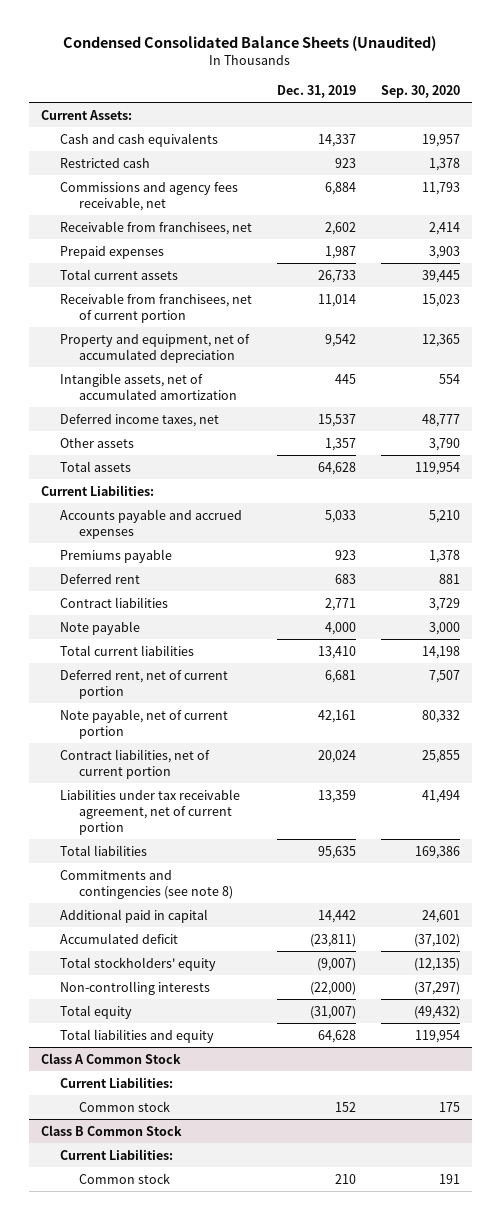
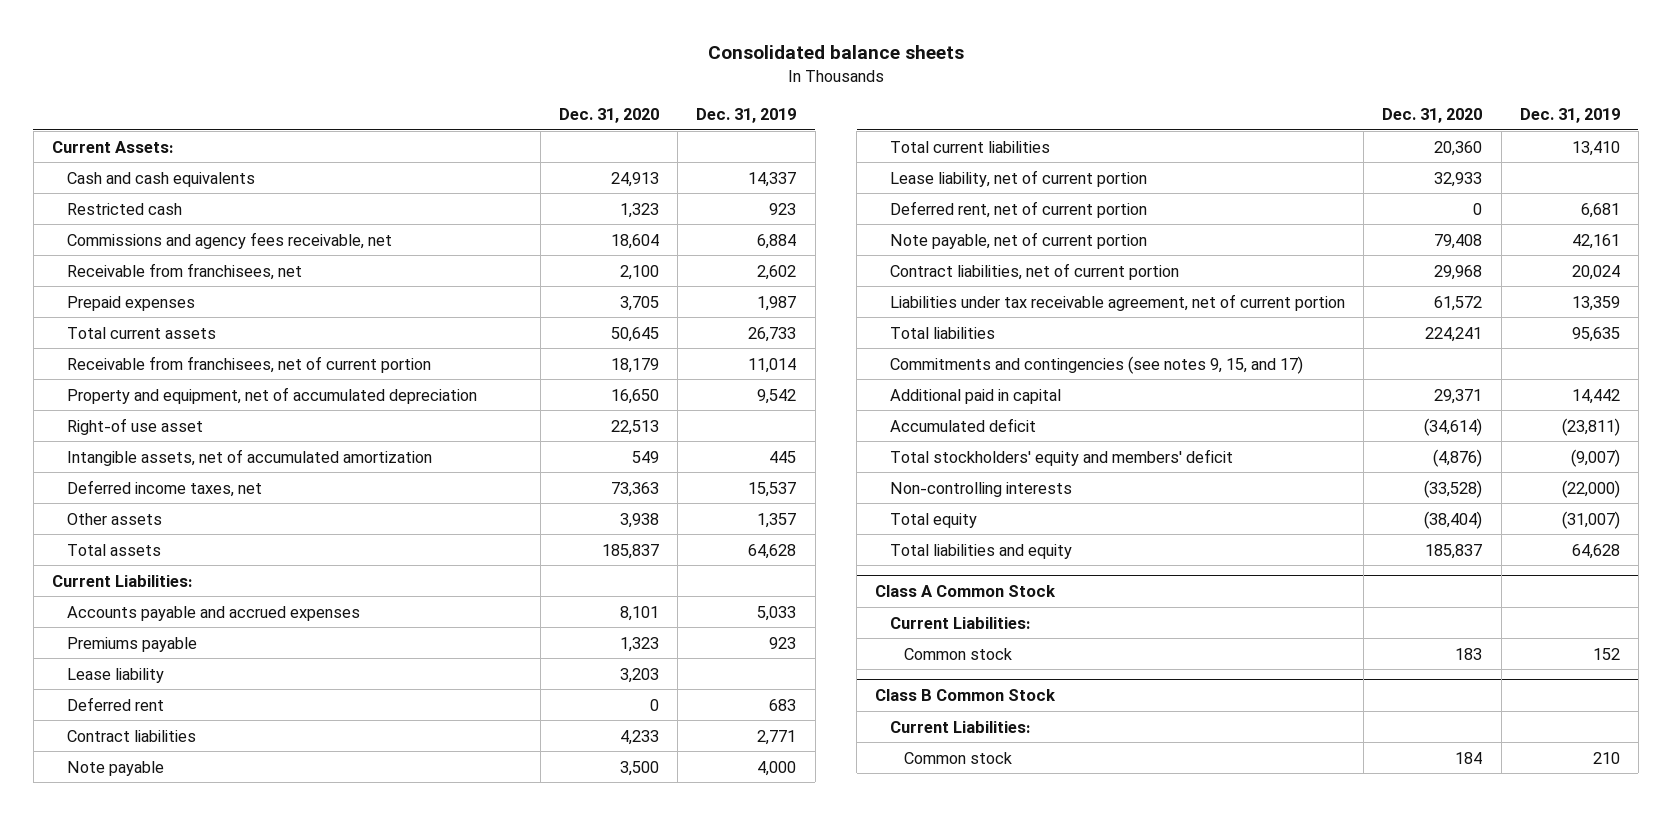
[63,36,437,52] Condensed Consolidated Balance Sheets (Unaudited) -> [707,45,964,60] Consolidated balance sheets
[380,84,460,98] Sep. 30, 2020 -> none
none -> [558,108,659,124] Dec. 31, 2020
none -> [66,417,203,435] Right-of use asset
none -> [66,667,164,683] Lease liability
none -> [889,169,1147,187] Lease liability, net of current portion
[60,869,234,899] Commitments and contingencies (see note 8) -> [889,355,1303,374] Commitments and contingencies (see notes 9, 15, and 17)
[60,956,217,971] Total stockholders' equity -> [889,448,1233,466] Total stockholders' equity and members' deficit

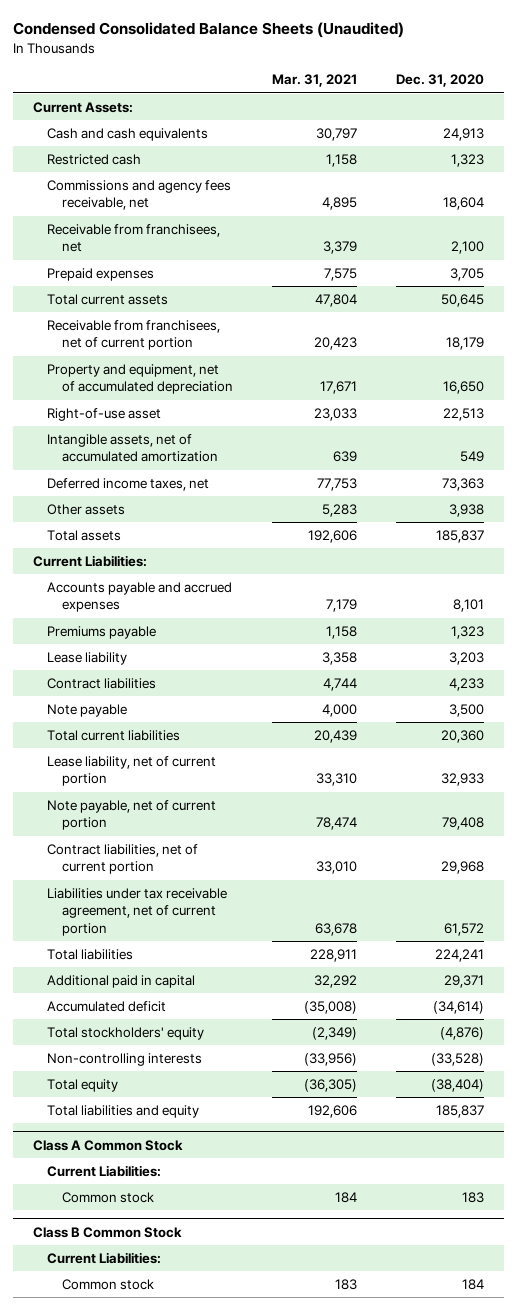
[707,45,964,60] Consolidated balance sheets -> [13,22,405,39] Condensed Consolidated Balance Sheets (Unaudited)
[696,108,797,124] Dec. 31, 2019 -> none
none -> [272,74,358,88] Mar. 31, 2021
[66,417,203,435] Right-of use asset -> [47,408,162,422] Right-of-use asset
[66,696,164,711] Deferred rent -> none
[889,200,1147,218] Deferred rent, net of current portion -> none
[889,355,1303,374] Commitments and contingencies (see notes 9, 15, and 17) -> none
[889,448,1233,466] Total stockholders' equity and members' deficit -> [47,1027,205,1041] Total stockholders' equity

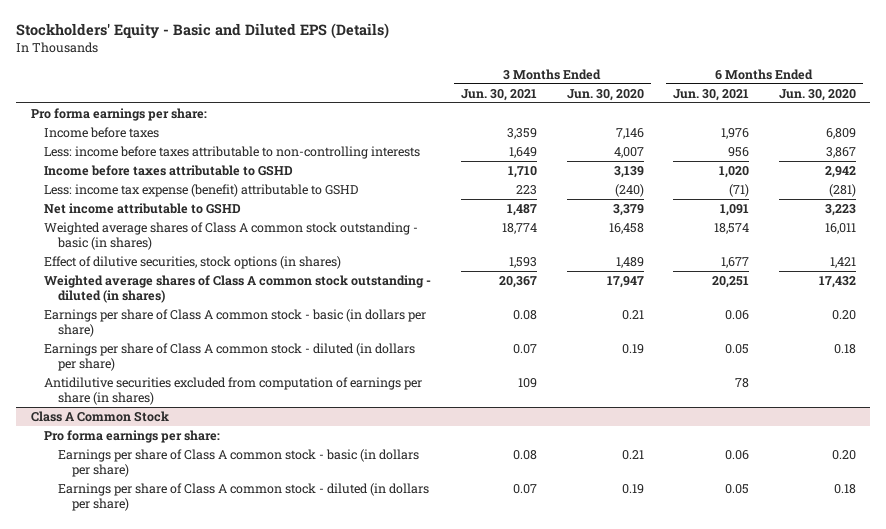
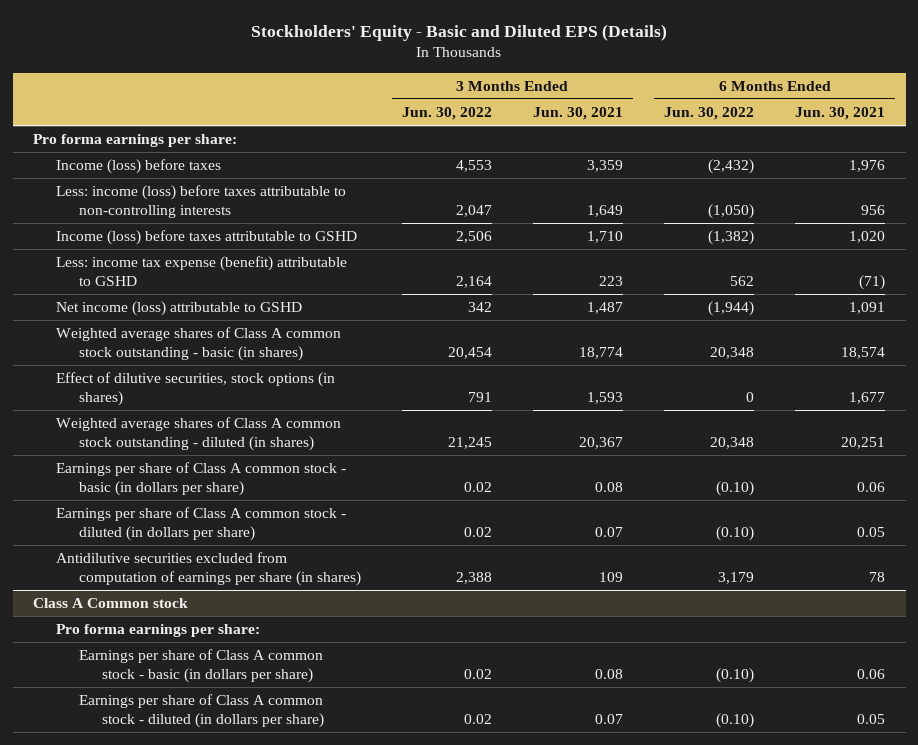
[566,88,644,101] Jun. 30, 2020 -> none
[778,88,856,101] Jun. 30, 2020 -> none
none -> [401,106,492,120] Jun. 30, 2022
none -> [663,106,754,120] Jun. 30, 2022
[44,126,160,138] Income before taxes -> [56,159,222,175] Income (loss) before taxes
[44,145,421,159] Less: income before taxes attributable to non-controlling interests -> [56,185,347,218] Less: income (loss) before taxes attributable to non-controlling interests
[44,164,294,176] Income before taxes attributable to GSHD -> [56,230,358,246] Income (loss) before taxes attributable to GSHD
[44,202,242,214] Net income attributable to GSHD -> [56,301,303,317] Net income (loss) attributable to GSHD
[30,410,169,422] Class A Common Stock -> [33,598,189,609] Class A Common stock

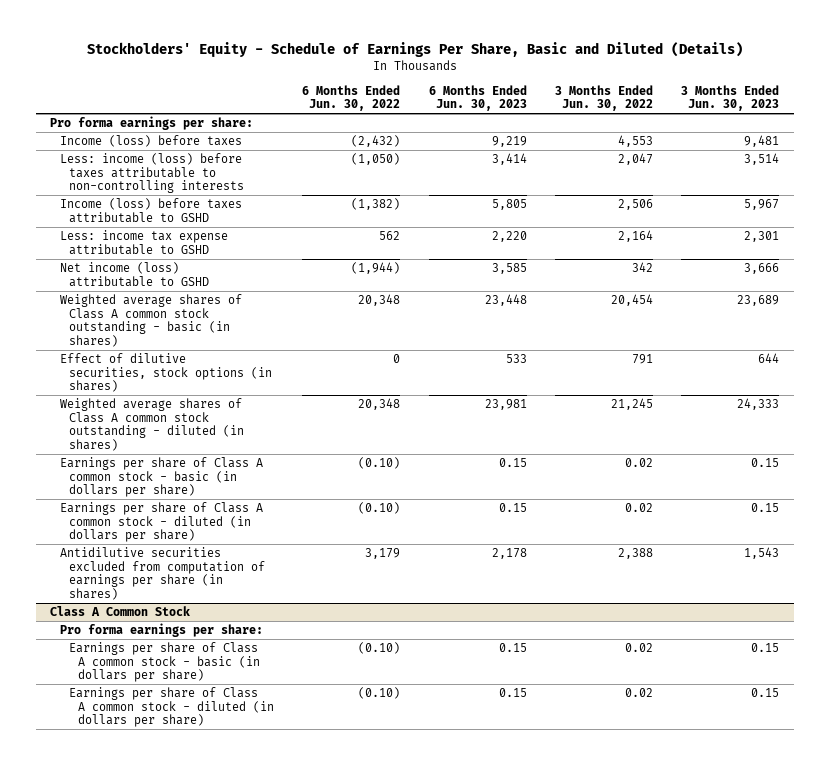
[251,23,668,41] Stockholders' Equity - Basic and Diluted EPS (Details) -> [86,42,743,58] Stockholders' Equity - Schedule of Earnings Per Share, Basic and Diluted (Details)
[532,106,623,120] Jun. 30, 2021 -> none
[795,106,886,120] Jun. 30, 2021 -> none
none -> [428,84,527,112] 6 Months Ended Jun. 30, 2023
none -> [681,84,780,112] 3 Months Ended Jun. 30, 2023
[56,256,348,286] Less: income tax expense (benefit) attributable to GSHD -> [59,230,228,255] Less: income tax expense attributable to GSHD
[33,598,189,609] Class A Common stock -> [50,606,191,617] Class A Common Stock

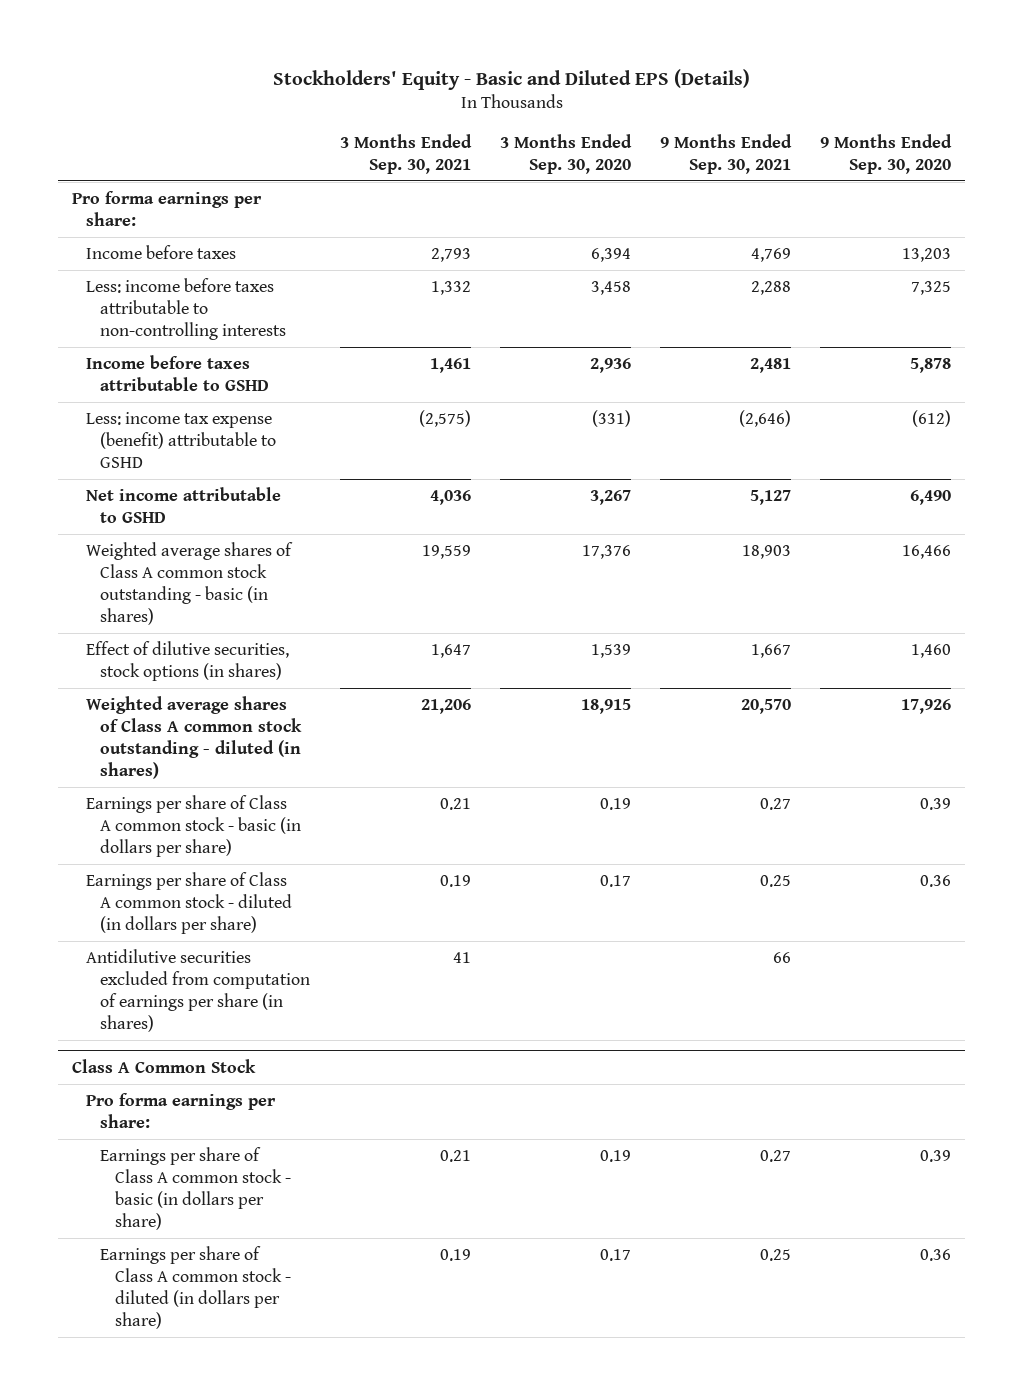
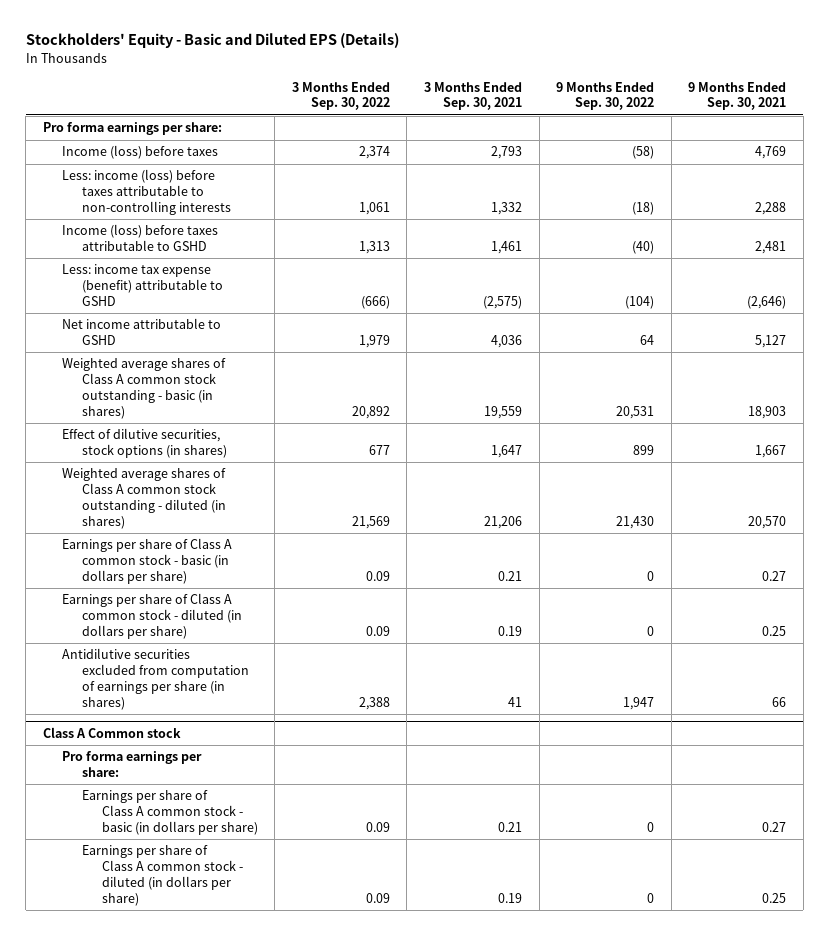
[499,133,632,174] 3 Months Ended Sep. 30, 2020 -> none
[819,133,952,174] 9 Months Ended Sep. 30, 2020 -> none
none -> [291,81,390,111] 3 Months Ended Sep. 30, 2022
none -> [556,81,655,111] 9 Months Ended Sep. 30, 2022
[86,244,237,259] Income before taxes -> [62,145,219,160] Income (loss) before taxes
[86,277,287,340] Less: income before taxes attributable to non-controlling interests -> [62,169,232,215] Less: income (loss) before taxes attributable to non-controlling interests
[86,354,270,391] Income before taxes attributable to GSHD -> [62,224,219,252] Income (loss) before taxes attributable to GSHD
[72,1058,257,1073] Class A Common Stock -> [42,727,181,739] Class A Common stock

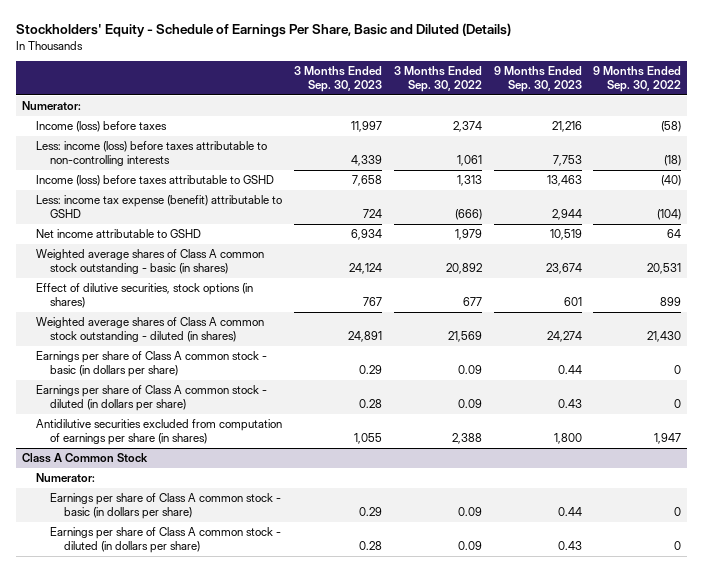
[25,33,399,49] Stockholders' Equity - Basic and Diluted EPS (Details) -> [15,22,511,37] Stockholders' Equity - Schedule of Earnings Per Share, Basic and Diluted (Details)
[424,81,523,111] 3 Months Ended Sep. 30, 2021 -> none
[688,81,787,111] 9 Months Ended Sep. 30, 2021 -> none
none -> [293,66,382,93] 3 Months Ended Sep. 30, 2023
none -> [493,66,582,93] 9 Months Ended Sep. 30, 2023
[42,122,222,136] Pro forma earnings per share: -> [21,101,81,111] Numerator:
[42,727,181,739] Class A Common stock -> [21,453,148,464] Class A Common Stock
[62,751,203,778] Pro forma earnings per share: -> [35,473,95,483] Numerator:

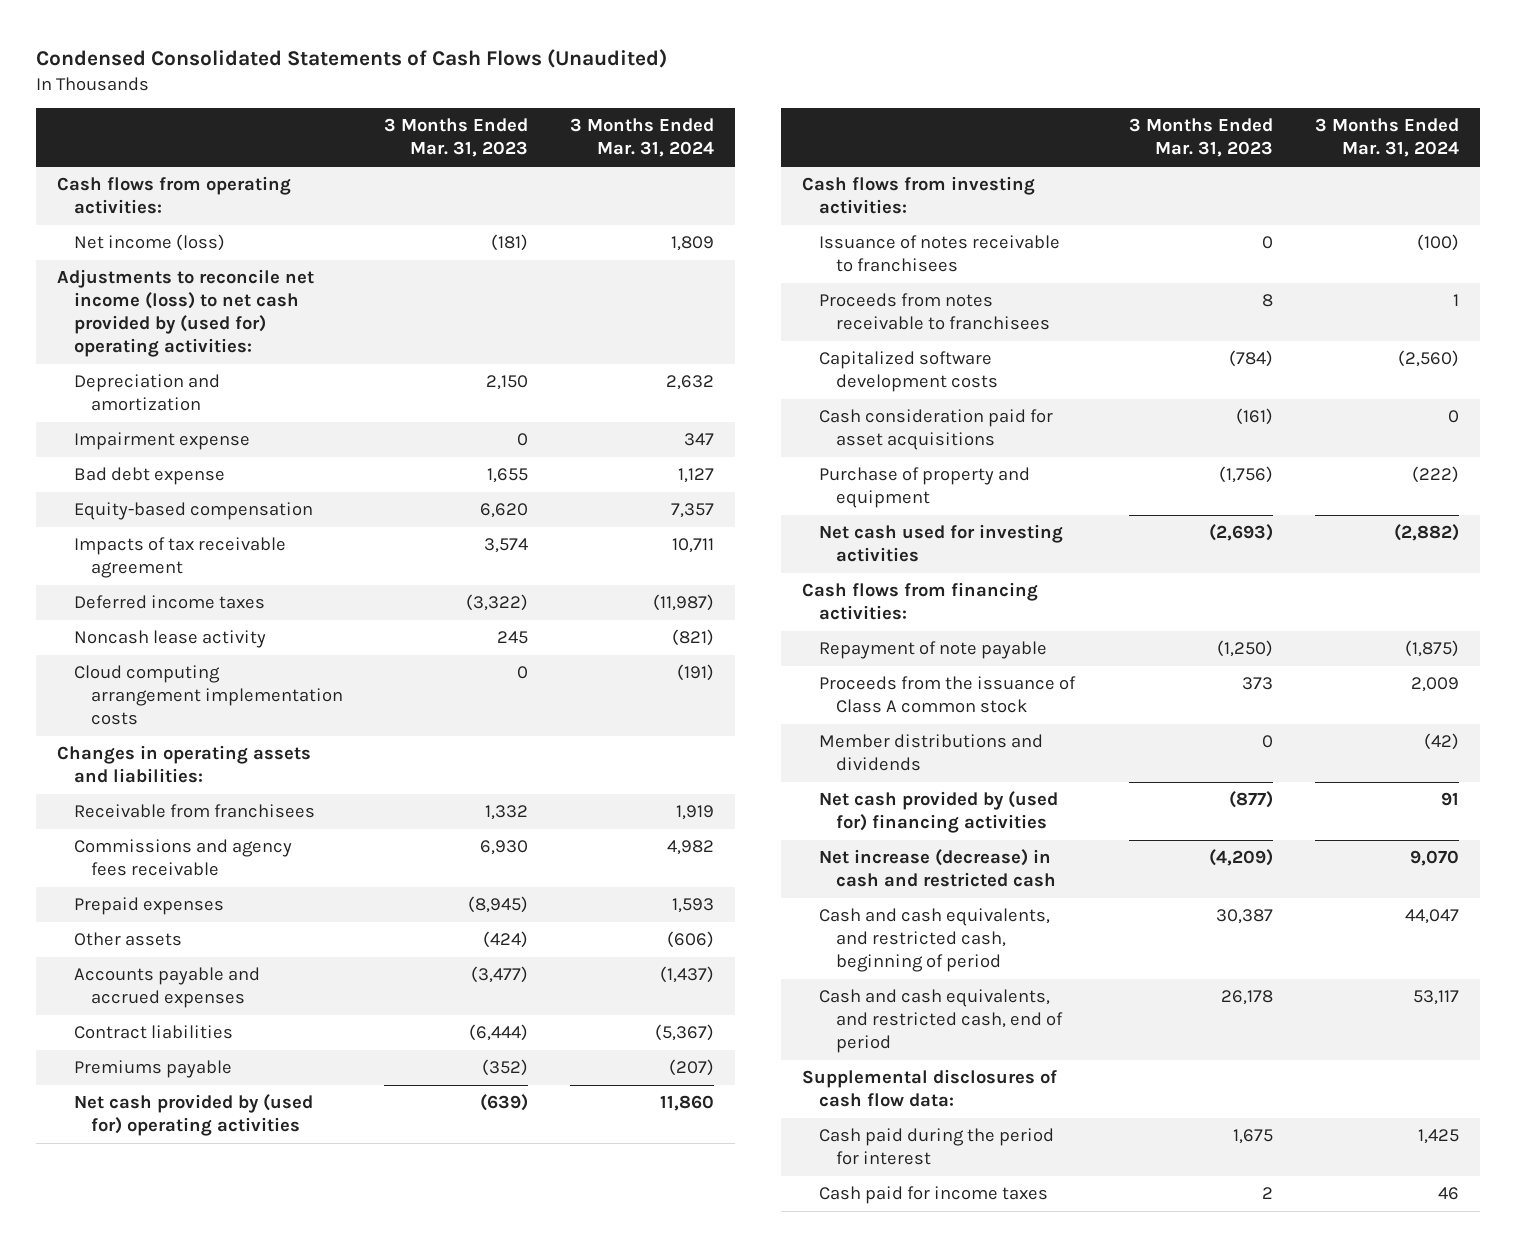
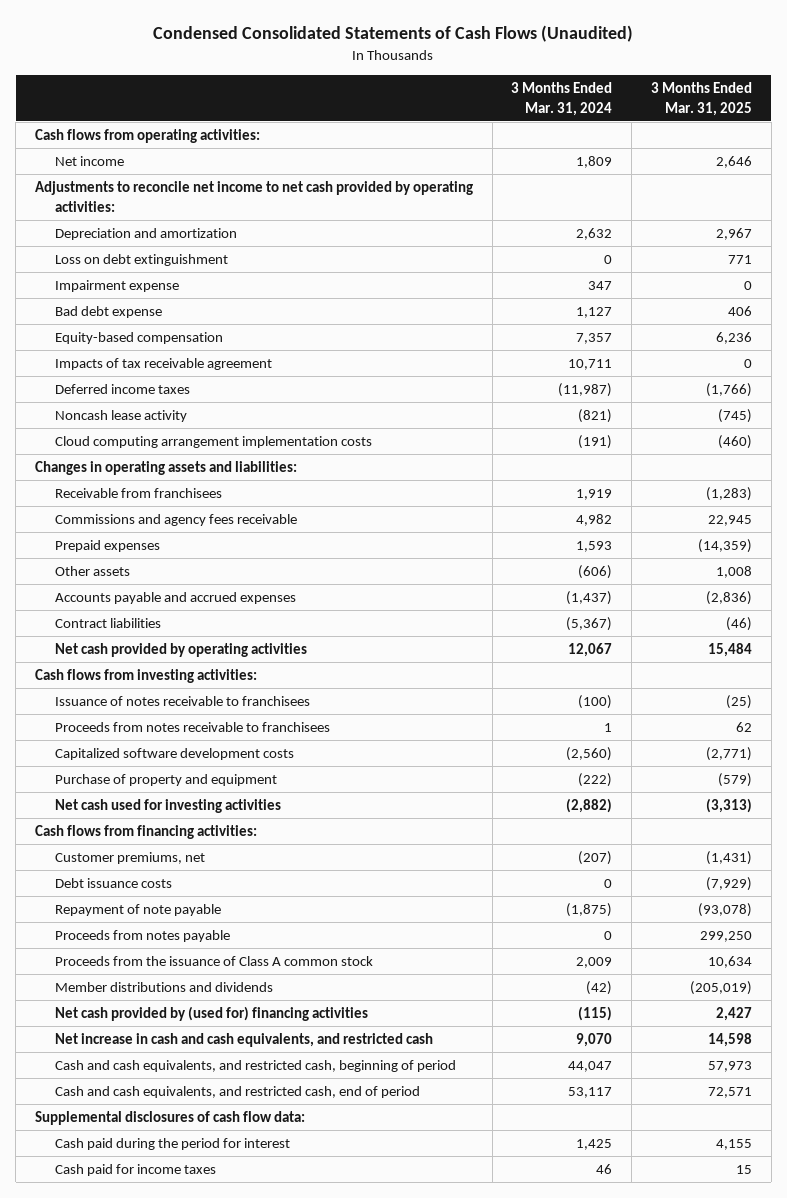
[384,118,529,158] 3 Months Ended Mar. 31, 2023 -> none
none -> [650,82,752,116] 3 Months Ended Mar. 31, 2025
[73,234,225,252] Net income (loss) -> [55,156,125,167] Net income
[56,269,314,358] Adjustments to reconcile net income (loss) to net cash provided by (used for) operating activities: -> [34,181,473,212] Adjustments to reconcile net income to net cash provided by operating activities:
none -> [55,254,229,267] Loss on debt extinguishment
[73,1060,232,1079] Premiums payable -> none
[73,1094,313,1137] Net cash provided by (used for) operating activities -> [55,643,308,658] Net cash provided by operating activities
[660,1095,715,1112] 11,860 -> [568,643,613,658] 12,067
[818,409,1053,451] Cash consideration paid for asset acquisitions -> none
none -> [55,852,206,865] Customer premiums, net
none -> [55,878,173,889] Debt issuance costs
none -> [55,930,231,943] Proceeds from notes payable
[1440,792,1459,807] 91 -> [578,1006,613,1022] (115)
[818,849,1056,888] Net increase (decrease) in cash and restricted cash -> [55,1033,434,1048] Net increase in cash and cash equivalents, and restricted cash

